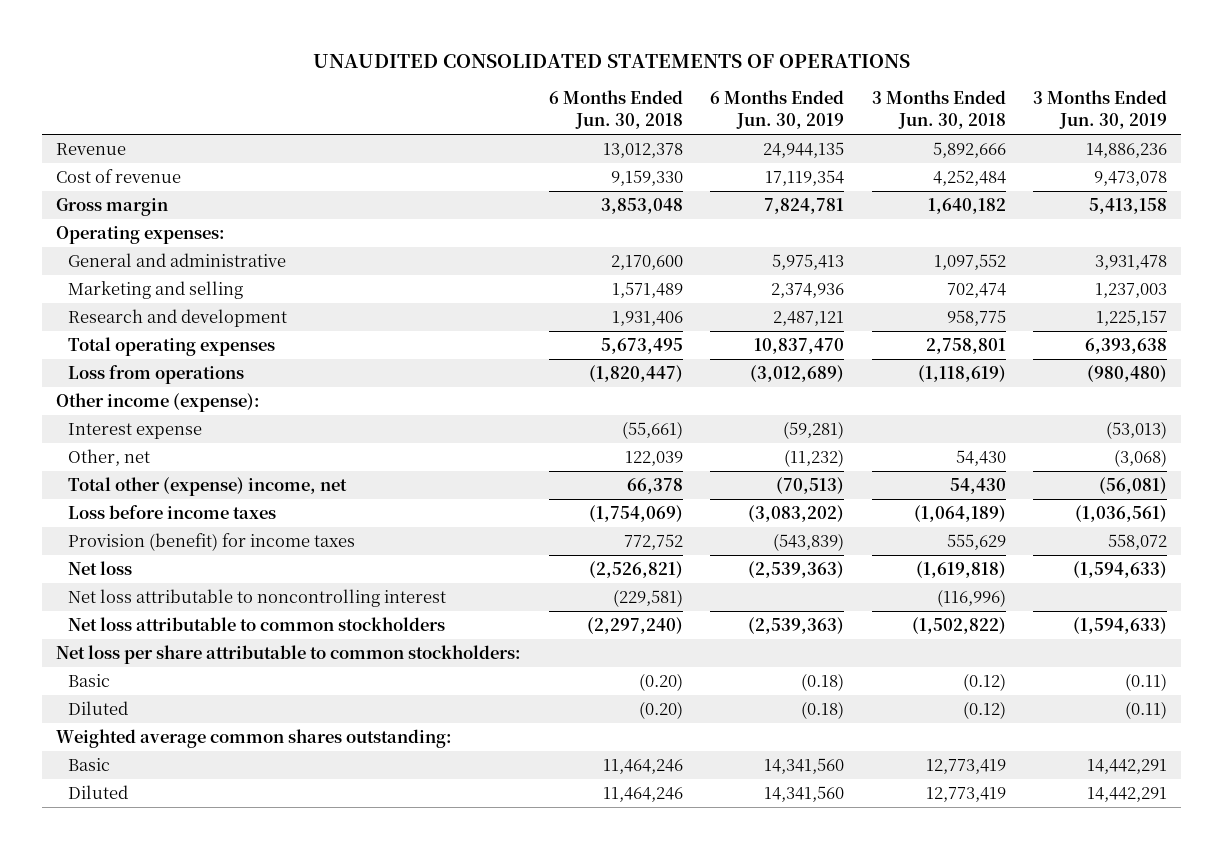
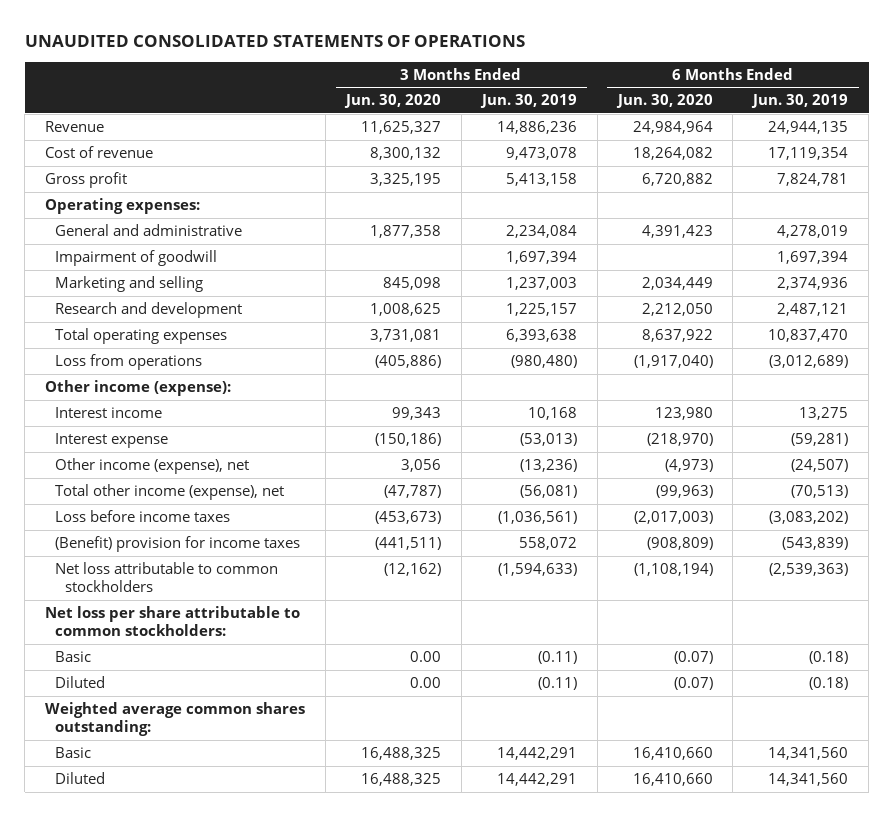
[548,90,683,129] 6 Months Ended Jun. 30, 2018 -> none
[871,90,1006,129] 3 Months Ended Jun. 30, 2018 -> none
none -> [344,94,442,109] Jun. 30, 2020
none -> [615,94,713,109] Jun. 30, 2020
[56,198,169,217] Gross margin -> [45,171,128,188] Gross profit
[772,254,845,271] 5,975,413 -> [777,224,849,238] 4,278,019
[1095,255,1168,271] 3,931,478 -> [505,224,577,238] 2,234,084
none -> [55,249,218,266] Impairment of goodwill
none -> [55,406,163,418] Interest income
[68,449,151,467] Other, net -> [55,457,250,474] Other income (expense), net
[784,449,845,468] (11,232) -> [791,458,849,472] (24,507)
[1114,449,1168,468] (3,068) -> [519,458,577,472] (13,236)
[68,477,348,497] Total other (expense) income, net -> [55,483,285,500] Total other income (expense), net
[68,561,133,576] Net loss -> none
[68,589,447,608] Net loss attributable to noncontrolling interest -> none
[68,533,356,552] Provision (benefit) for income taxes -> [55,535,301,552] (Benefit) provision for income taxes

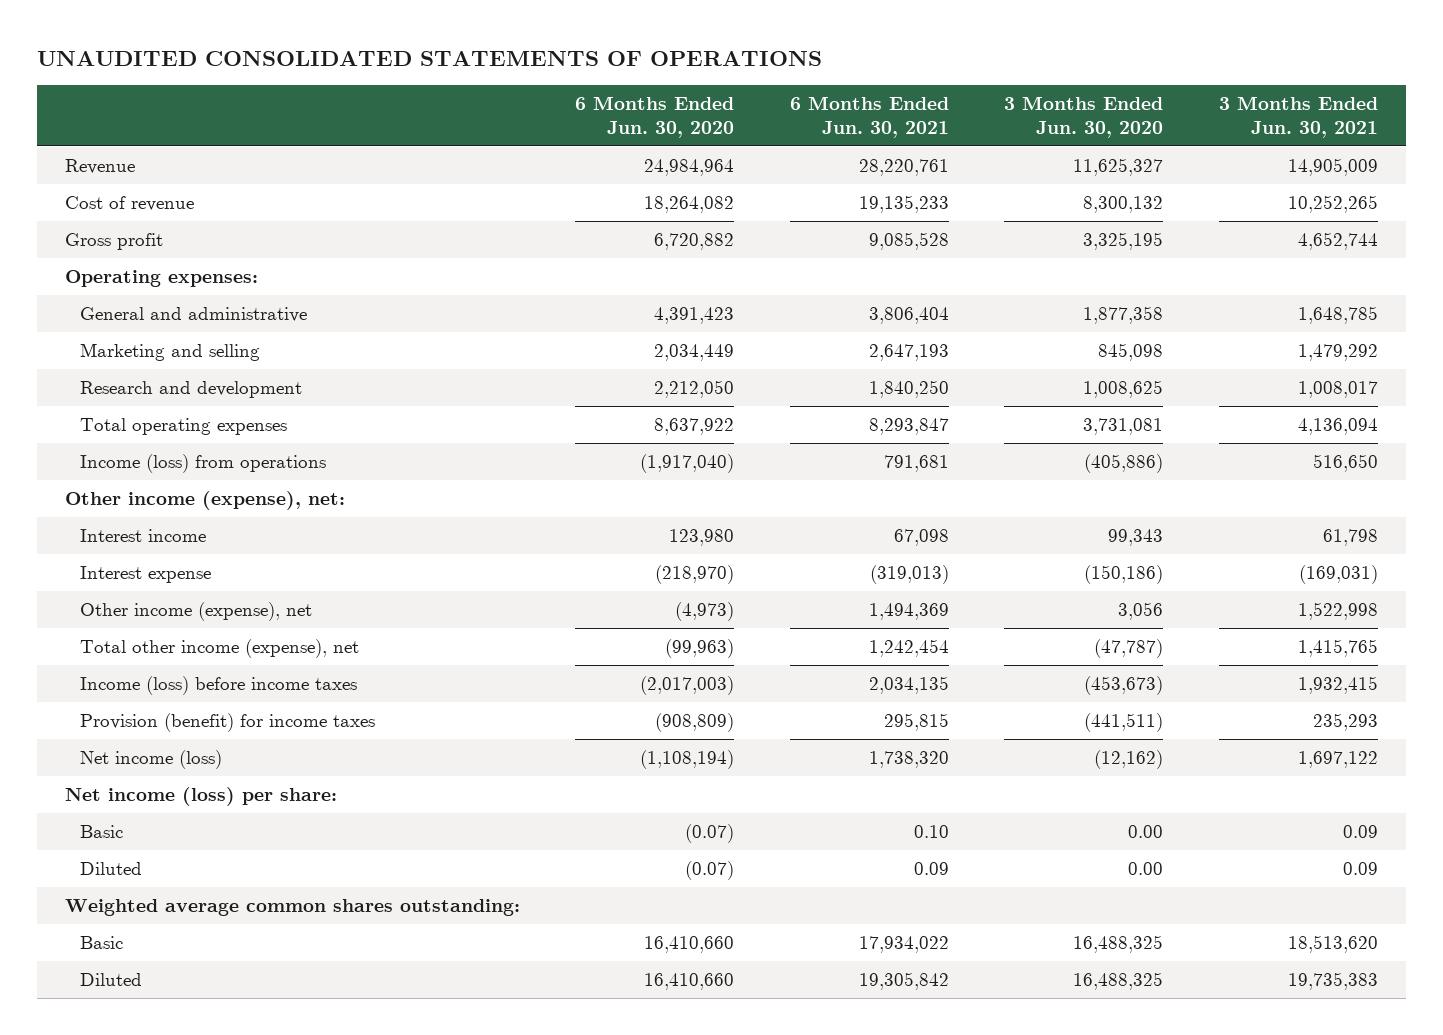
[479,94,577,109] Jun. 30, 2019 -> none
[751,94,849,109] Jun. 30, 2019 -> none
none -> [789,96,949,138] 6 Months Ended Jun. 30, 2021
none -> [1218,96,1378,138] 3 Months Ended Jun. 30, 2021
[55,249,218,266] Impairment of goodwill -> none
[55,353,203,370] Loss from operations -> [79,454,326,474] Income (loss) from operations
[45,379,232,396] Other income (expense): -> [64,491,345,511] Other income (expense), net:
[55,509,231,522] Loss before income taxes -> [79,676,357,696] Income (loss) before income taxes
[55,535,301,552] (Benefit) provision for income taxes -> [79,713,375,733] Provision (benefit) for income taxes
[55,561,279,593] Net loss attributable to common stockholders -> [79,750,222,770] Net income (loss)
[45,605,301,637] Net loss per share attributable to common stockholders: -> [64,787,337,807] Net income (loss) per share:

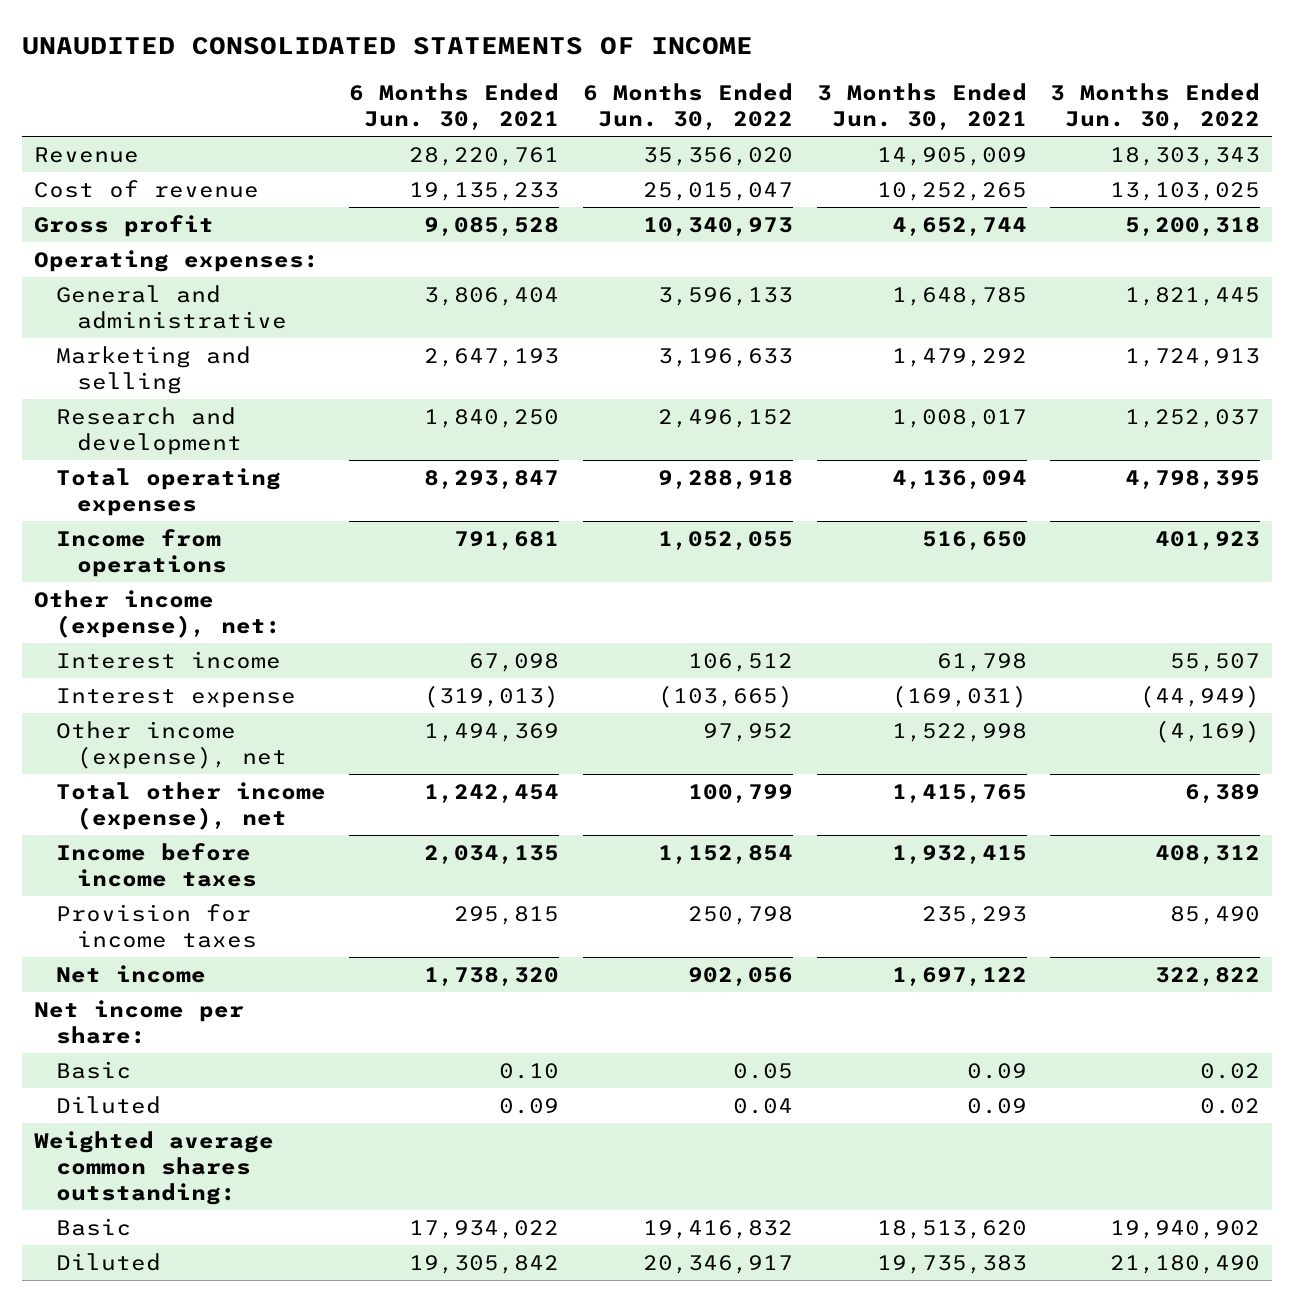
[36,51,822,67] UNAUDITED CONSOLIDATED STATEMENTS OF OPERATIONS -> [21,37,753,56] UNAUDITED CONSOLIDATED STATEMENTS OF INCOME
[575,96,735,138] 6 Months Ended Jun. 30, 2020 -> none
[1004,96,1164,138] 3 Months Ended Jun. 30, 2020 -> none
none -> [582,82,793,131] 6 Months Ended Jun. 30, 2022
none -> [1050,82,1261,131] 3 Months Ended Jun. 30, 2022
[79,454,326,474] Income (loss) from operations -> [55,528,228,578] Income from operations
[79,676,357,696] Income (loss) before income taxes -> [55,842,258,888] Income before income taxes
[79,713,375,733] Provision (benefit) for income taxes -> [55,903,258,949] Provision for income taxes
[79,750,222,770] Net income (loss) -> [55,964,206,983] Net income
[64,787,337,807] Net income (loss) per share: -> [33,999,244,1045] Net income per share:

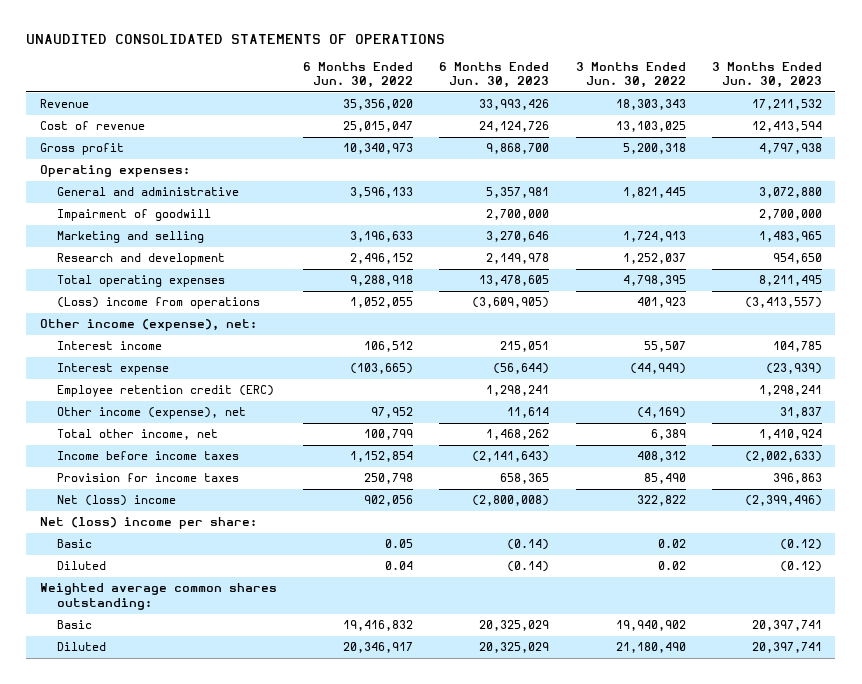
[21,37,753,56] UNAUDITED CONSOLIDATED STATEMENTS OF INCOME -> [26,33,446,44] UNAUDITED CONSOLIDATED STATEMENTS OF OPERATIONS
[349,82,560,131] 6 Months Ended Jun. 30, 2021 -> none
[816,82,1027,131] 3 Months Ended Jun. 30, 2021 -> none
none -> [439,61,550,88] 6 Months Ended Jun. 30, 2023
none -> [712,61,823,88] 3 Months Ended Jun. 30, 2023
none -> [56,209,211,222] Impairment of goodwill
[55,528,228,578] Income from operations -> [56,297,260,310] (Loss) income from operations
none -> [56,385,274,398] Employee retention credit (ERC)
[55,781,326,831] Total other income (expense), net -> [56,429,218,441] Total other income, net
[55,964,206,983] Net income -> [56,495,176,507] Net (loss) income
[33,999,244,1045] Net income per share: -> [39,517,257,530] Net (loss) income per share:

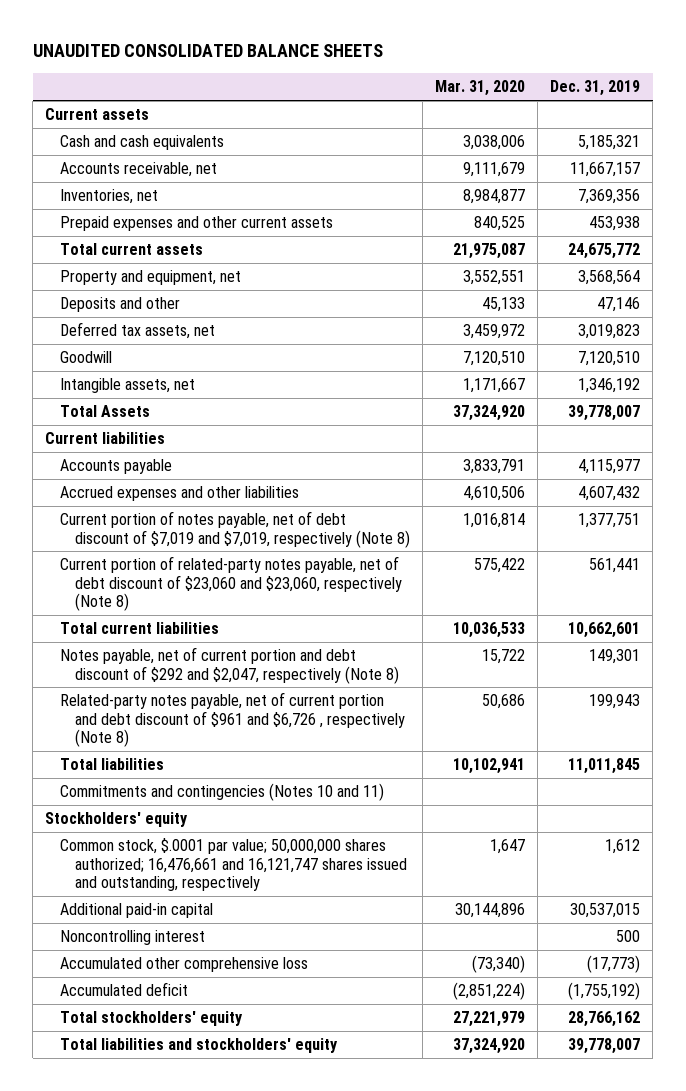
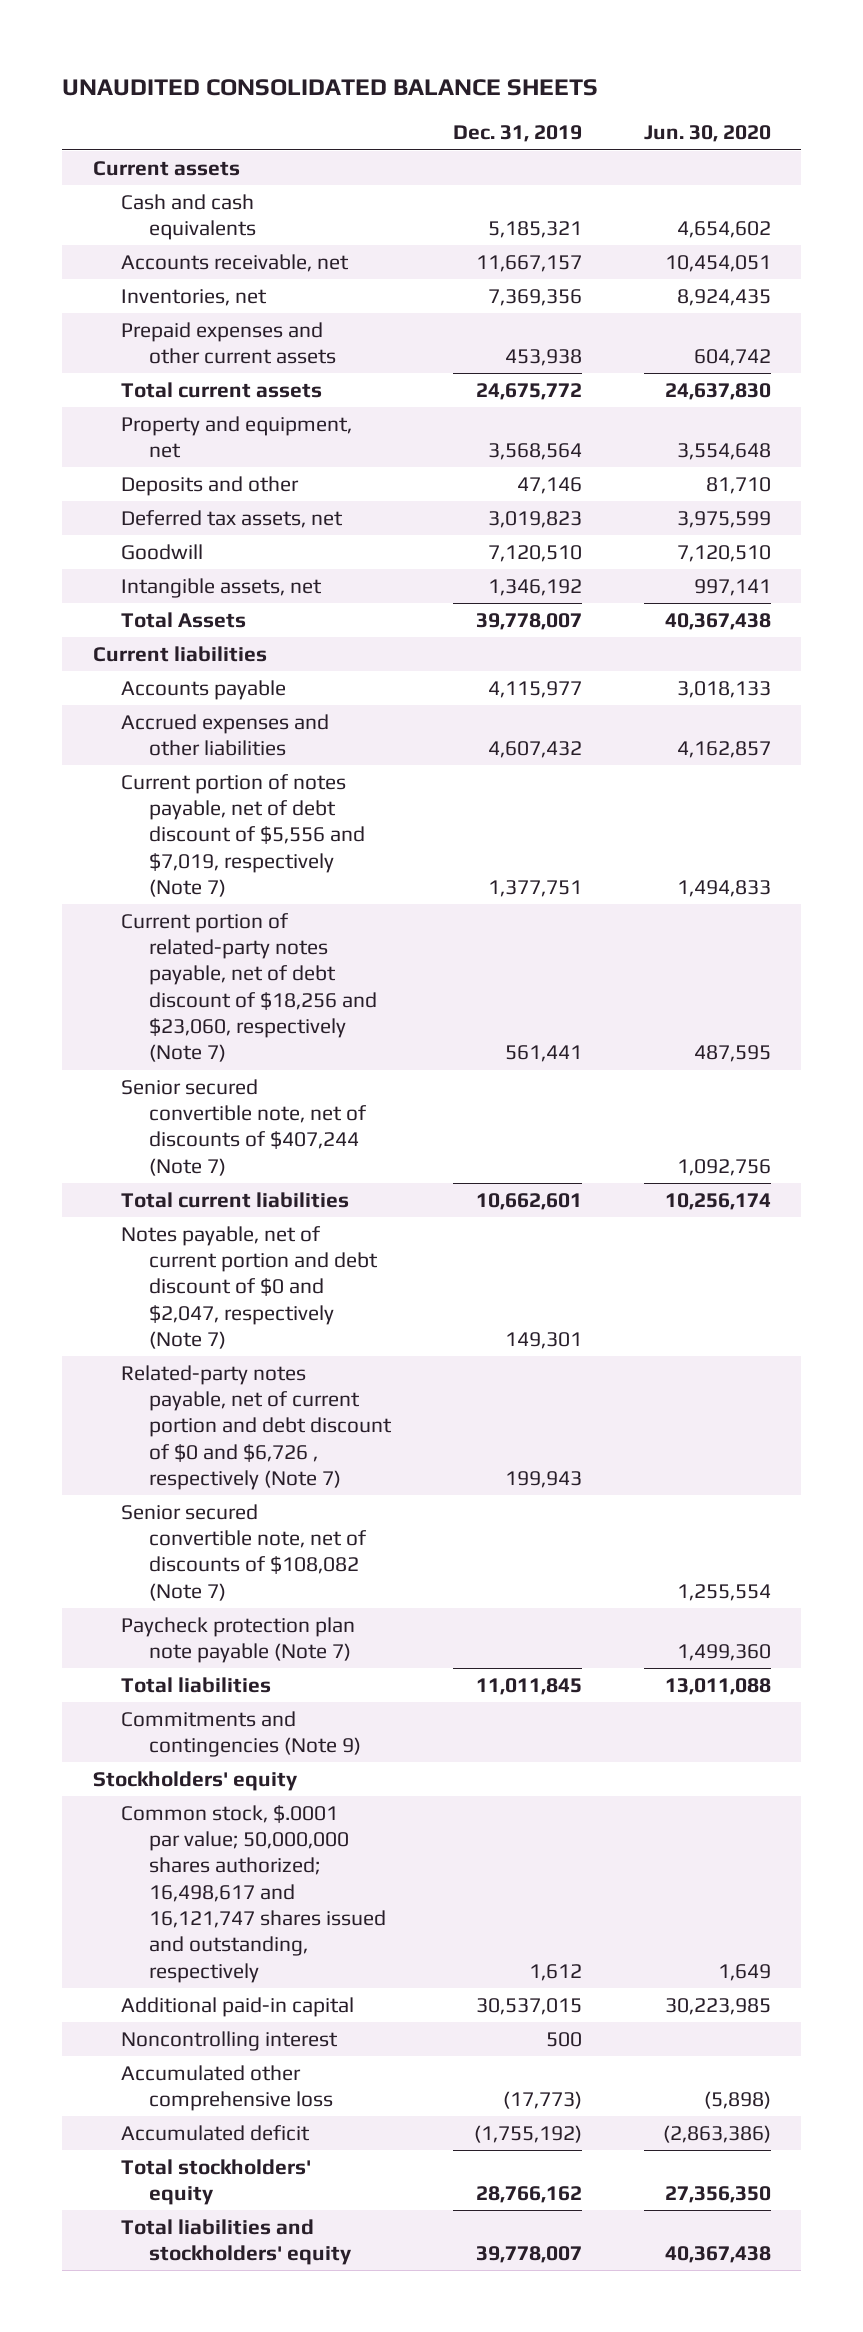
[435,80,526,97] Mar. 31, 2020 -> none
none -> [643,125,771,143] Jun. 30, 2020
[60,511,410,548] Current portion of notes payable, net of debt discount of $7,019 and $7,019, respectively (Note 8) -> [121,773,366,898] Current portion of notes payable, net of debt discount of $5,556 and $7,019, respectively (Note 7)
[60,556,402,611] Current portion of related-party notes payable, net of debt discount of $23,060 and $23,060, respectively (Note 8) -> [121,912,378,1063] Current portion of related-party notes payable, net of debt discount of $18,256 and $23,060, respectively (Note 7)
none -> [121,1078,368,1176] Senior secured convertible note, net of discounts of $407,244 (Note 7)
[60,647,399,684] Notes payable, net of current portion and debt discount of $292 and $2,047, respectively (Note 8) -> [121,1225,379,1350] Notes payable, net of current portion and debt discount of $0 and $2,047, respectively (Note 7)
[60,692,405,747] Related-party notes payable, net of current portion and debt discount of $961 and $6,726 , respectively (Note 8) -> [121,1364,393,1491] Related-party notes payable, net of current portion and debt discount of $0 and $6,726 , respectively (Note 7)
none -> [121,1503,368,1601] Senior secured convertible note, net of discounts of $108,082 (Note 7)
none -> [121,1616,356,1664] Paycheck protection plan note payable (Note 7)
[60,783,385,802] Commitments and contingencies (Notes 10 and 11) -> [121,1710,362,1758] Commitments and contingencies (Note 9)
[60,838,407,891] Common stock, $.0001 par value; 50,000,000 shares authorized; 16,476,661 and 16,121,747 shares issued and outstanding, respectively -> [121,1804,387,1983] Common stock, $.0001 par value; 50,000,000 shares authorized; 16,498,617 and 16,121,747 shares issued and outstanding, respectively

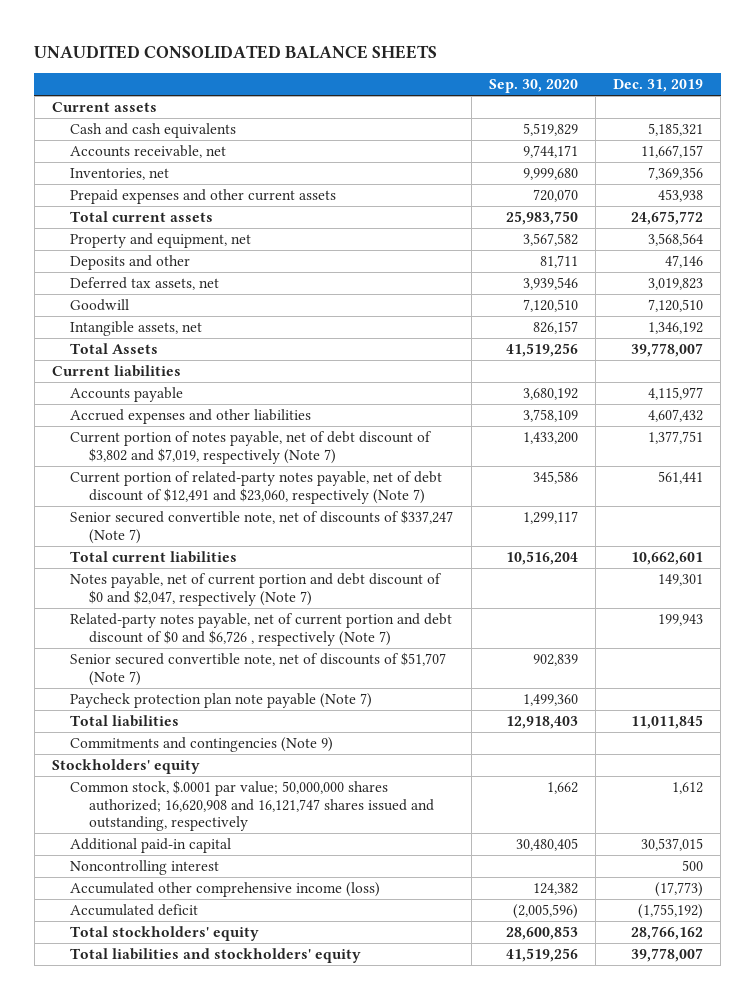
[643,125,771,143] Jun. 30, 2020 -> none
none -> [488,79,578,94] Sep. 30, 2020
[121,773,366,898] Current portion of notes payable, net of debt discount of $5,556 and $7,019, respectively (Note 7) -> [70,430,433,464] Current portion of notes payable, net of debt discount of $3,802 and $7,019, respectively (Note 7)
[121,912,378,1063] Current portion of related-party notes payable, net of debt discount of $18,256 and $23,060, respectively (Note 7) -> [70,470,443,504] Current portion of related-party notes payable, net of debt discount of $12,491 and $23,060, respectively (Note 7)
[121,1078,368,1176] Senior secured convertible note, net of discounts of $407,244 (Note 7) -> [70,509,454,544] Senior secured convertible note, net of discounts of $337,247 (Note 7)
[121,1503,368,1601] Senior secured convertible note, net of discounts of $108,082 (Note 7) -> [70,651,447,686] Senior secured convertible note, net of discounts of $51,707 (Note 7)
[121,1804,387,1983] Common stock, $.0001 par value; 50,000,000 shares authorized; 16,498,617 and 16,121,747 shares issued and outstanding, respectively -> [70,779,434,832] Common stock, $.0001 par value; 50,000,000 shares authorized; 16,620,908 and 16,121,747 shares issued and outstanding, respectively
[121,2064,334,2112] Accumulated other comprehensive loss -> [70,881,381,897] Accumulated other comprehensive income (loss)

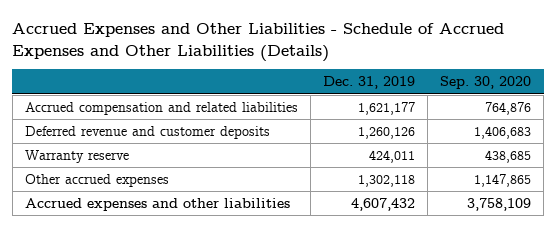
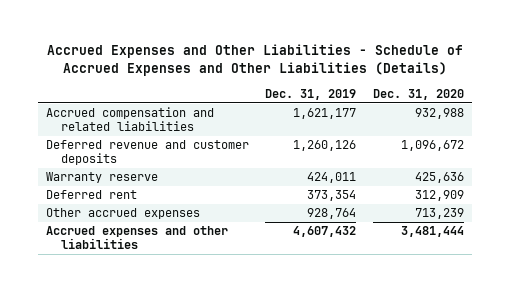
[440,76,532,90] Sep. 30, 2020 -> none
none -> [372,88,464,100] Dec. 31, 2020
none -> [46,190,138,200] Deferred rent
[357,174,415,187] 1,302,118 -> [307,208,357,220] 928,764

